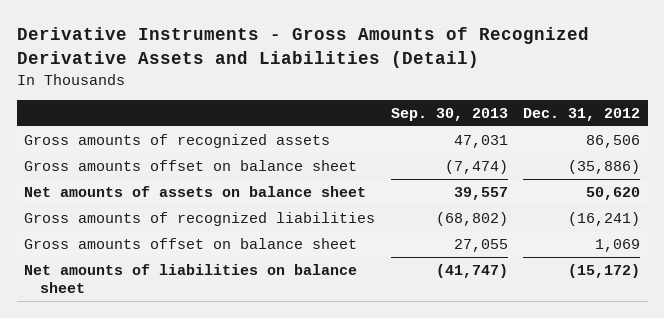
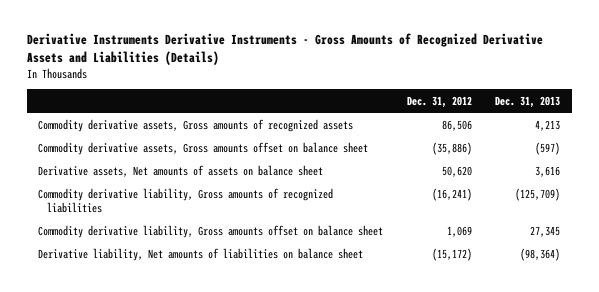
[16,27,589,69] Derivative Instruments - Gross Amounts of Recognized Derivative Assets and Liabilities (Detail) -> [26,33,543,66] Derivative Instruments Derivative Instruments - Gross Amounts of Recognized Derivative Assets and Liabilities (Details)
[390,107,508,121] Sep. 30, 2013 -> none
none -> [495,95,561,108] Dec. 31, 2013
[24,134,331,149] Gross amounts of recognized assets -> [38,118,354,132] Commodity derivative assets, Gross amounts of recognized assets
[24,160,358,172] Gross amounts offset on balance sheet -> [38,141,369,155] Commodity derivative assets, Gross amounts offset on balance sheet
[24,186,367,198] Net amounts of assets on balance sheet -> [38,164,324,177] Derivative assets, Net amounts of assets on balance sheet
[24,212,376,227] Gross amounts of recognized liabilities -> [38,187,334,213] Commodity derivative liability, Gross amounts of recognized liabilities
[24,238,358,250] Gross amounts offset on balance sheet -> [38,224,384,238] Commodity derivative liability, Gross amounts offset on balance sheet
[24,264,358,293] Net amounts of liabilities on balance sheet -> [38,247,364,261] Derivative liability, Net amounts of liabilities on balance sheet

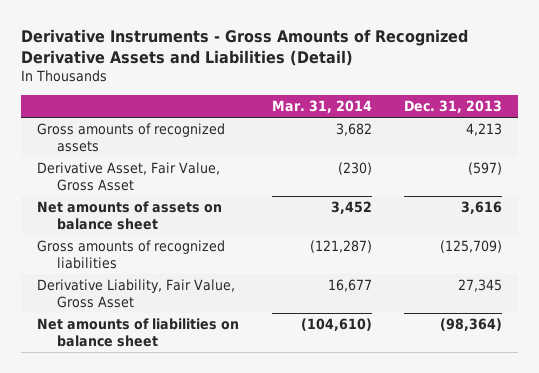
[26,33,543,66] Derivative Instruments Derivative Instruments - Gross Amounts of Recognized Derivative Assets and Liabilities (Details) -> [20,28,468,66] Derivative Instruments - Gross Amounts of Recognized Derivative Assets and Liabilities (Detail)
[406,95,472,108] Dec. 31, 2012 -> none
none -> [271,100,372,114] Mar. 31, 2014
[38,118,354,132] Commodity derivative assets, Gross amounts of recognized assets -> [37,123,226,152] Gross amounts of recognized assets
[38,141,369,155] Commodity derivative assets, Gross amounts offset on balance sheet -> [37,162,221,191] Derivative Asset, Fair Value, Gross Asset
[38,164,324,177] Derivative assets, Net amounts of assets on balance sheet -> [37,201,223,230] Net amounts of assets on balance sheet
[38,187,334,213] Commodity derivative liability, Gross amounts of recognized liabilities -> [37,240,226,269] Gross amounts of recognized liabilities
[38,224,384,238] Commodity derivative liability, Gross amounts offset on balance sheet -> [37,279,236,308] Derivative Liability, Fair Value, Gross Asset
[38,247,364,261] Derivative liability, Net amounts of liabilities on balance sheet -> [37,318,240,347] Net amounts of liabilities on balance sheet

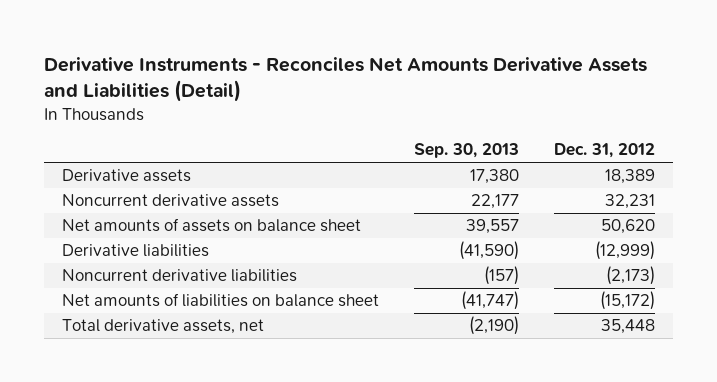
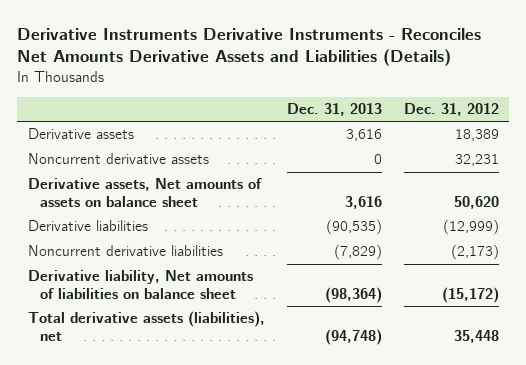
[44,56,648,103] Derivative Instruments - Reconciles Net Amounts Derivative Assets and Liabilities (Detail) -> [17,27,482,67] Derivative Instruments Derivative Instruments - Reconciles Net Amounts Derivative Assets and Liabilities (Details)
[414,143,520,159] Sep. 30, 2013 -> none
none -> [286,103,382,117] Dec. 31, 2013
[62,218,362,233] Net amounts of assets on balance sheet -> [27,178,262,207] Derivative assets, Net amounts of assets on balance sheet
[62,293,380,308] Net amounts of liabilities on balance sheet -> [27,270,253,299] Derivative liability, Net amounts of liabilities on balance sheet
[62,319,265,335] Total derivative assets, net -> [27,311,265,341] Total derivative assets (liabilities), net

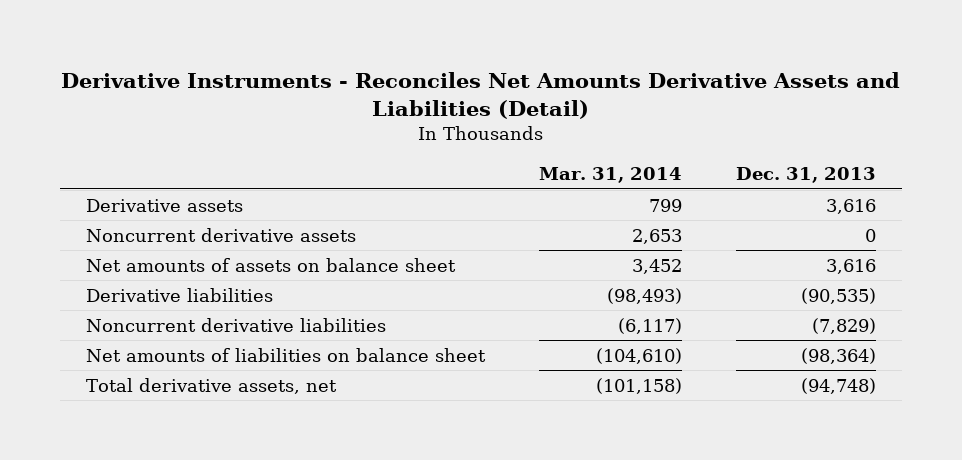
[17,27,482,67] Derivative Instruments Derivative Instruments - Reconciles Net Amounts Derivative Assets and Liabilities (Details) -> [61,71,901,119] Derivative Instruments - Reconciles Net Amounts Derivative Assets and Liabilities (Detail)
[403,103,499,117] Dec. 31, 2012 -> none
none -> [539,167,683,184] Mar. 31, 2014
[27,178,262,207] Derivative assets, Net amounts of assets on balance sheet -> [86,257,457,272] Net amounts of assets on balance sheet
[27,270,253,299] Derivative liability, Net amounts of liabilities on balance sheet -> [86,347,487,362] Net amounts of liabilities on balance sheet
[27,311,265,341] Total derivative assets (liabilities), net -> [86,377,338,394] Total derivative assets, net

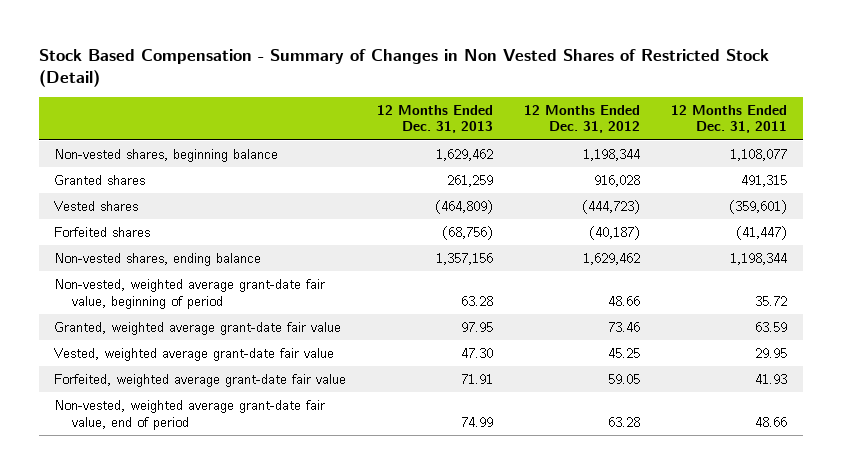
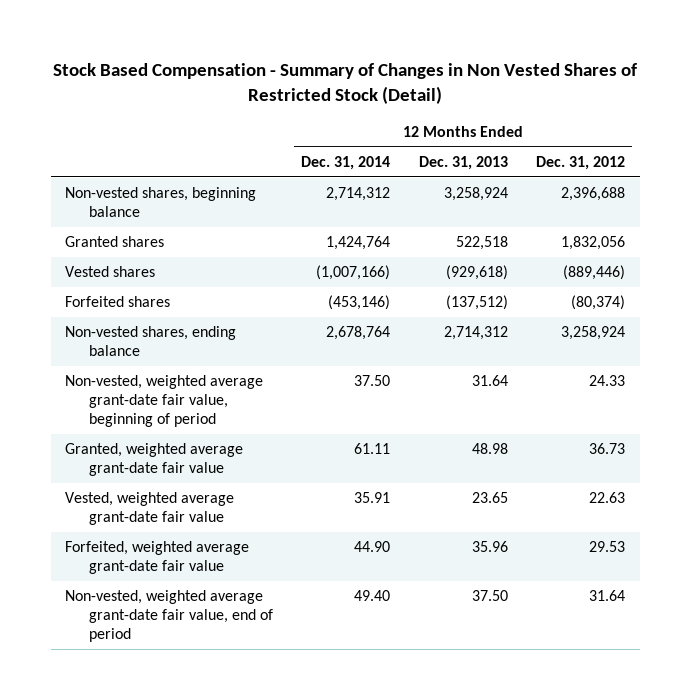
[671,104,788,134] 12 Months Ended Dec. 31, 2011 -> none
none -> [301,156,391,171] Dec. 31, 2014
[436,149,494,162] 1,629,462 -> [443,187,508,202] 3,258,924
[583,149,641,162] 1,198,344 -> [561,187,626,202] 2,396,688
[447,175,494,188] 261,259 -> [455,236,508,251] 522,518
[594,175,641,188] 916,028 -> [561,236,626,251] 1,832,056
[435,200,494,215] (464,809) -> [445,265,508,281] (929,618)
[582,200,641,215] (444,723) -> [563,265,626,281] (889,446)
[442,226,494,241] (68,756) -> [445,295,508,311] (137,512)
[589,226,641,241] (40,187) -> [571,295,626,311] (80,374)
[436,253,494,266] 1,357,156 -> [443,326,508,341] 2,714,312
[583,253,641,266] 1,629,462 -> [561,326,626,341] 3,258,924
[461,295,494,306] 63.28 -> [471,375,508,387] 31.64
[608,295,641,306] 48.66 -> [589,375,626,387] 24.33
[461,322,494,333] 97.95 -> [471,443,508,455] 48.98
[608,322,641,333] 73.46 -> [589,443,626,455] 36.73
[461,348,494,359] 47.30 -> [471,492,508,504] 23.65
[608,348,641,359] 45.25 -> [589,492,626,504] 22.63
[461,374,494,385] 71.91 -> [471,541,508,553] 35.96
[608,374,641,385] 59.05 -> [589,541,626,553] 29.53
[461,416,494,427] 74.99 -> [471,590,508,602] 37.50
[608,416,641,427] 63.28 -> [589,590,626,602] 31.64

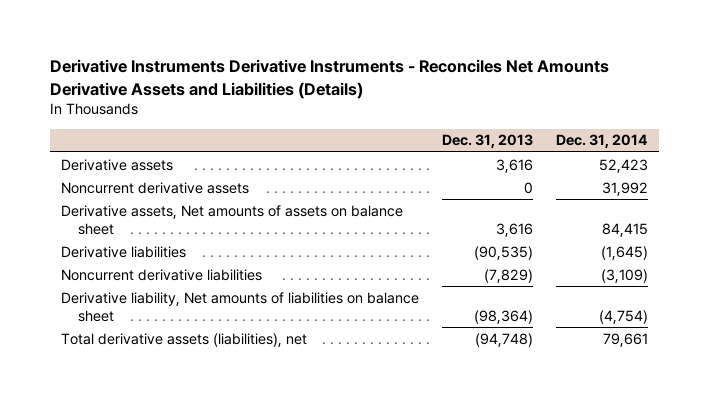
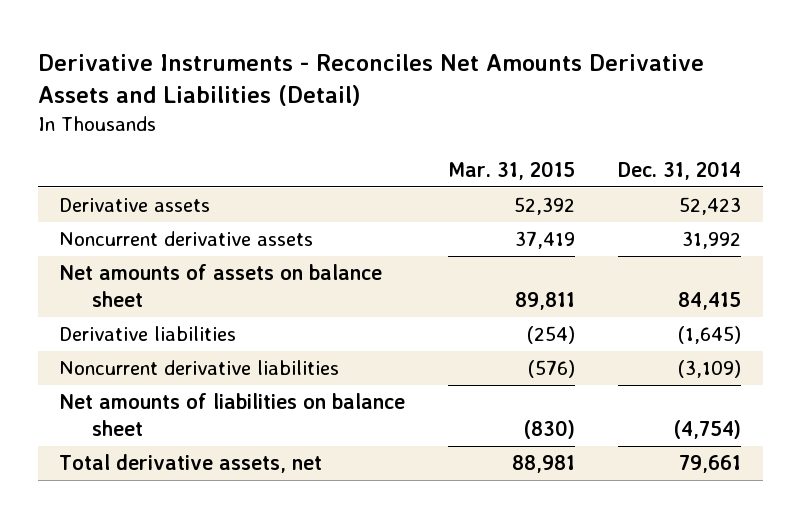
[49,59,609,99] Derivative Instruments Derivative Instruments - Reconciles Net Amounts Derivative Assets and Liabilities (Details) -> [38,53,705,107] Derivative Instruments - Reconciles Net Amounts Derivative Assets and Liabilities (Detail)
[441,134,533,149] Dec. 31, 2013 -> none
none -> [448,160,576,180] Mar. 31, 2015
[61,204,404,235] Derivative assets, Net amounts of assets on balance sheet -> [59,264,383,308] Net amounts of assets on balance sheet
[61,291,420,322] Derivative liability, Net amounts of liabilities on balance sheet -> [59,393,406,437] Net amounts of liabilities on balance sheet
[61,332,308,347] Total derivative assets (liabilities), net -> [59,454,323,474] Total derivative assets, net

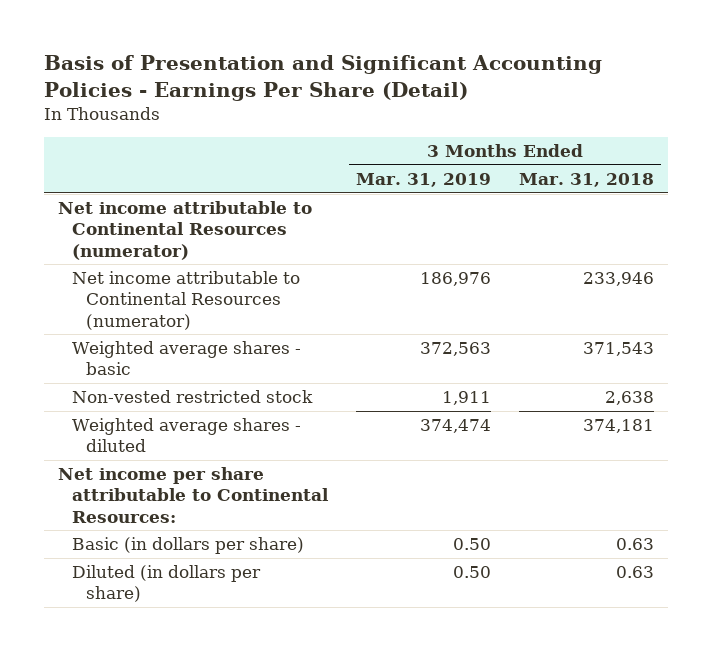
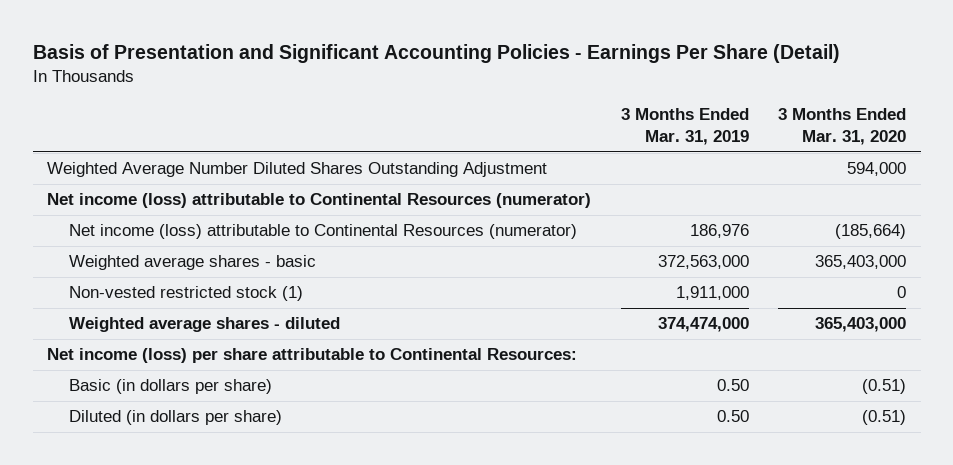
[518,172,654,187] Mar. 31, 2018 -> none
none -> [777,108,906,146] 3 Months Ended Mar. 31, 2020
none -> [47,162,548,178] Weighted Average Number Diluted Shares Outstanding Adjustment
[57,201,312,260] Net income attributable to Continental Resources (numerator) -> [47,193,592,209] Net income (loss) attributable to Continental Resources (numerator)
[71,271,300,330] Net income attributable to Continental Resources (numerator) -> [68,224,577,240] Net income (loss) attributable to Continental Resources (numerator)
[419,342,491,357] 372,563 -> [657,255,749,270] 372,563,000
[71,390,313,404] Non-vested restricted stock -> [68,286,303,302] Non-vested restricted stock (1)
[441,391,491,406] 1,911 -> [675,286,749,301] 1,911,000
[419,419,491,434] 374,474 -> [657,317,749,333] 374,474,000
[57,467,329,523] Net income per share attributable to Continental Resources: -> [47,348,578,364] Net income (loss) per share attributable to Continental Resources:

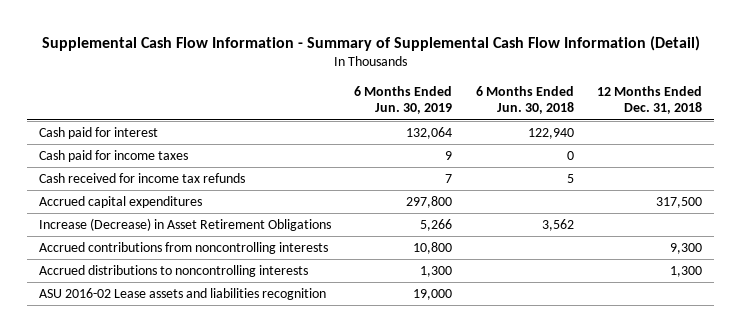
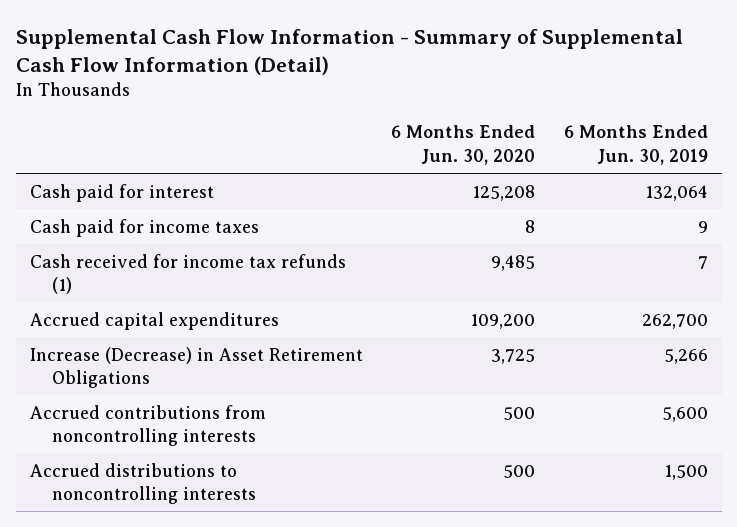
[475,85,574,115] 6 Months Ended Jun. 30, 2018 -> none
[597,85,703,115] 12 Months Ended Dec. 31, 2018 -> none
none -> [391,125,536,165] 6 Months Ended Jun. 30, 2020
[38,173,245,184] Cash received for income tax refunds -> [29,253,346,295] Cash received for income tax refunds (1)
[406,196,453,209] 297,800 -> [641,313,708,329] 262,700
[38,288,326,301] ASU 2016-02 Lease assets and liabilities recognition -> none
[413,242,453,255] 10,800 -> [661,406,708,422] 5,600
[420,266,453,278] 1,300 -> [663,464,708,480] 1,500

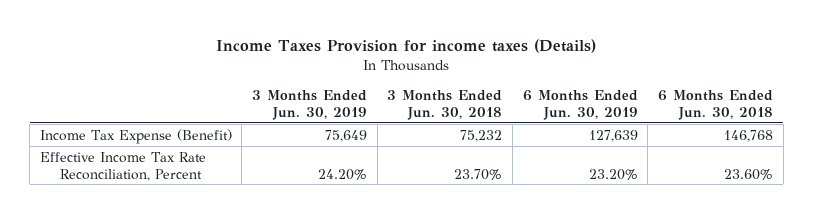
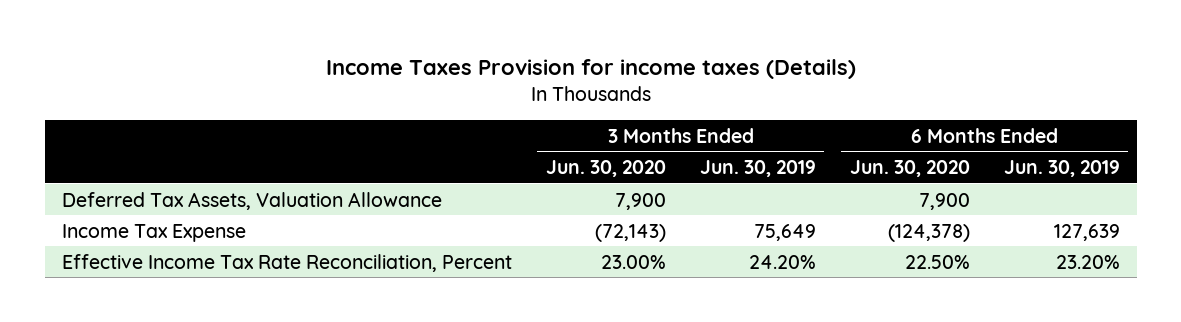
[387,89,503,120] 3 Months Ended Jun. 30, 2018 -> none
[658,89,774,120] 6 Months Ended Jun. 30, 2018 -> none
none -> [545,160,666,178] Jun. 30, 2020
none -> [849,160,970,178] Jun. 30, 2020
none -> [61,191,442,210] Deferred Tax Assets, Valuation Allowance
[39,128,232,144] Income Tax Expense (Benefit) -> [61,223,246,242] Income Tax Expense

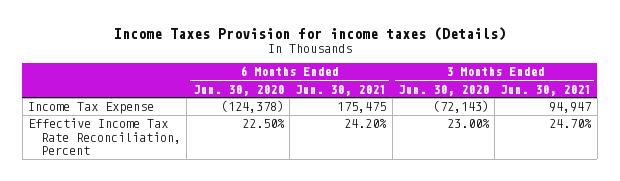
[699,160,816,178] Jun. 30, 2019 -> none
[1003,160,1120,178] Jun. 30, 2019 -> none
none -> [295,84,387,96] Jun. 30, 2021
none -> [500,84,592,96] Jun. 30, 2021
[61,191,442,210] Deferred Tax Assets, Valuation Allowance -> none

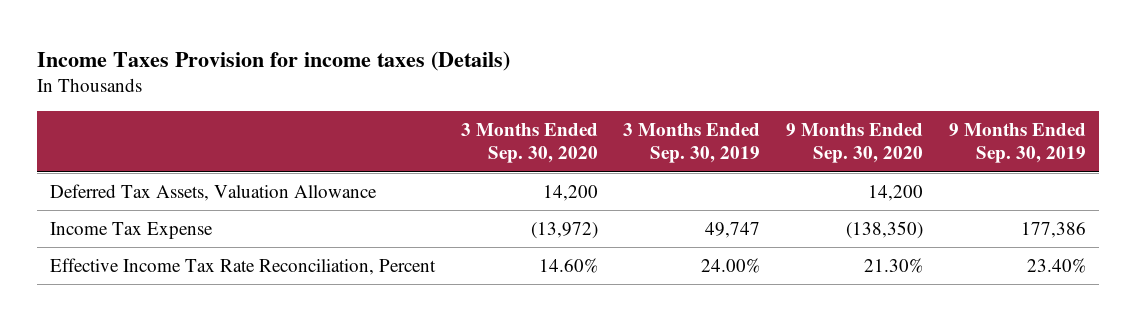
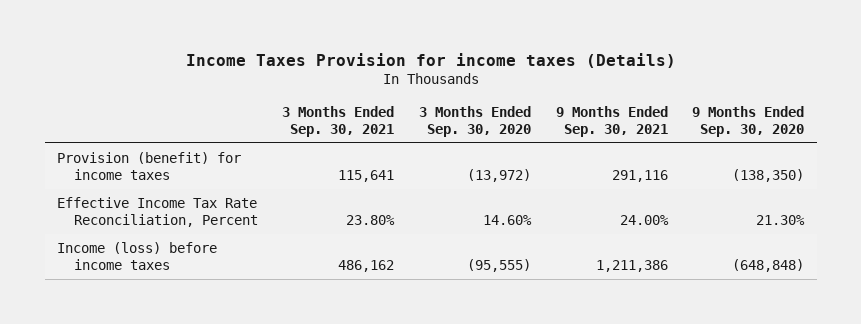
[623,122,761,164] 3 Months Ended Sep. 30, 2019 -> none
[948,122,1086,164] 9 Months Ended Sep. 30, 2019 -> none
none -> [282,105,395,138] 3 Months Ended Sep. 30, 2021
none -> [555,105,668,138] 9 Months Ended Sep. 30, 2021
[50,183,378,201] Deferred Tax Assets, Valuation Allowance -> none
[50,221,214,239] Income Tax Expense -> [56,151,241,181] Provision (benefit) for income taxes
none -> [56,241,217,271] Income (loss) before income taxes

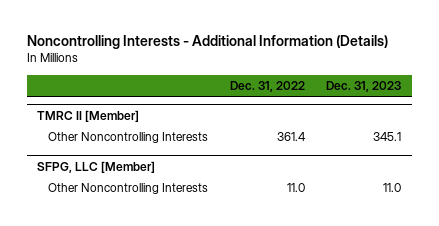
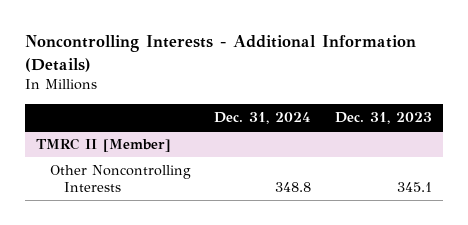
[229,80,305,92] Dec. 31, 2022 -> none
none -> [214,111,312,124] Dec. 31, 2024
[37,160,156,173] SFPG, LLC [Member] -> none
[48,183,209,195] Other Noncontrolling Interests -> none

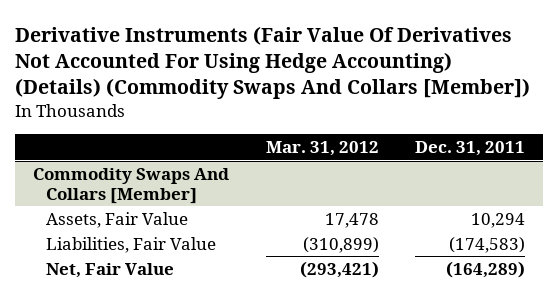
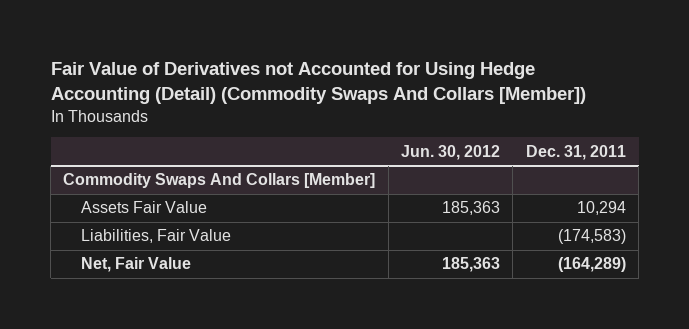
[15,25,531,100] Derivative Instruments (Fair Value Of Derivatives Not Accounted For Using Hedge Accounting) (Details) (Commodity Swaps And Collars [Member]) -> [50,62,586,105] Fair Value of Derivatives not Accounted for Using Hedge Accounting (Detail) (Commodity Swaps And Collars [Member])
[265,141,379,157] Mar. 31, 2012 -> none
none -> [401,144,501,160] Jun. 30, 2012
[45,211,188,228] Assets, Fair Value -> [80,201,207,214] Assets Fair Value

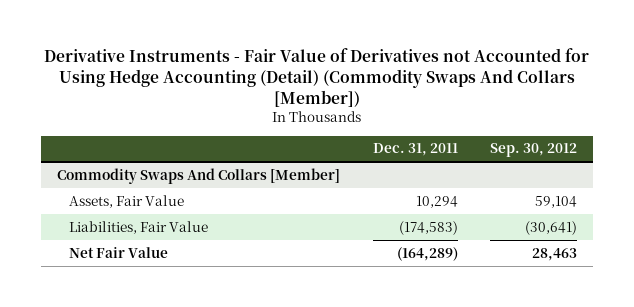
[50,62,586,105] Fair Value of Derivatives not Accounted for Using Hedge Accounting (Detail) (Commodity Swaps And Collars [Member]) -> [44,47,590,107] Derivative Instruments - Fair Value of Derivatives not Accounted for Using Hedge Accounting (Detail) (Commodity Swaps And Collars [Member])
[401,144,501,160] Jun. 30, 2012 -> none
none -> [490,143,578,158] Sep. 30, 2012
[80,201,207,214] Assets Fair Value -> [69,194,185,208] Assets, Fair Value
[80,257,191,273] Net, Fair Value -> [69,246,169,258] Net Fair Value

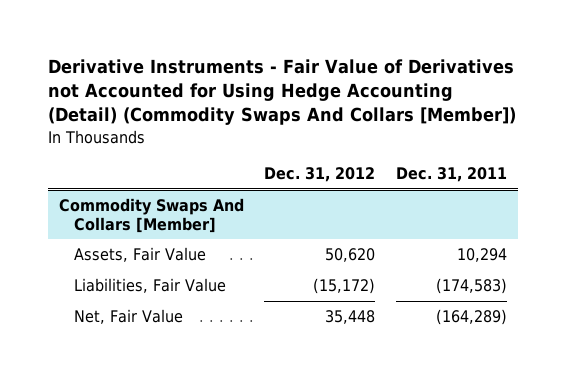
[490,143,578,158] Sep. 30, 2012 -> none
none -> [264,167,376,183] Dec. 31, 2012
[69,246,169,258] Net Fair Value -> [74,309,184,325] Net, Fair Value

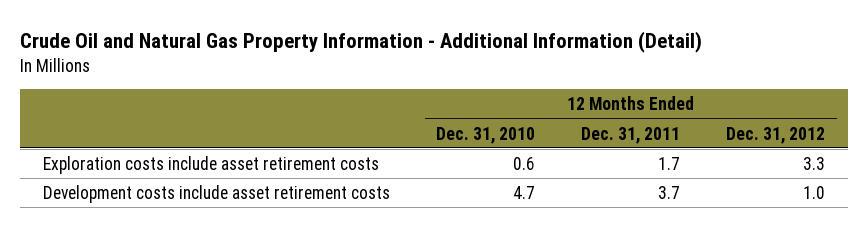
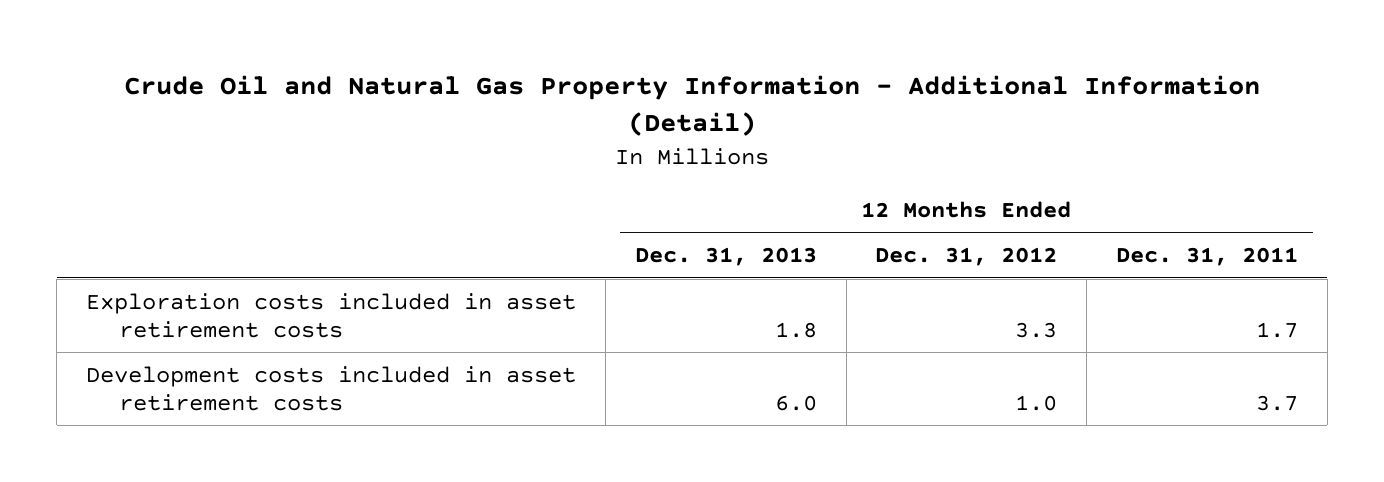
[436,126,536,144] Dec. 31, 2010 -> none
none -> [634,247,817,267] Dec. 31, 2013
[43,155,380,174] Exploration costs include asset retirement costs -> [86,292,577,338] Exploration costs included in asset retirement costs
[43,184,391,203] Development costs include asset retirement costs -> [86,365,577,411] Development costs included in asset retirement costs

